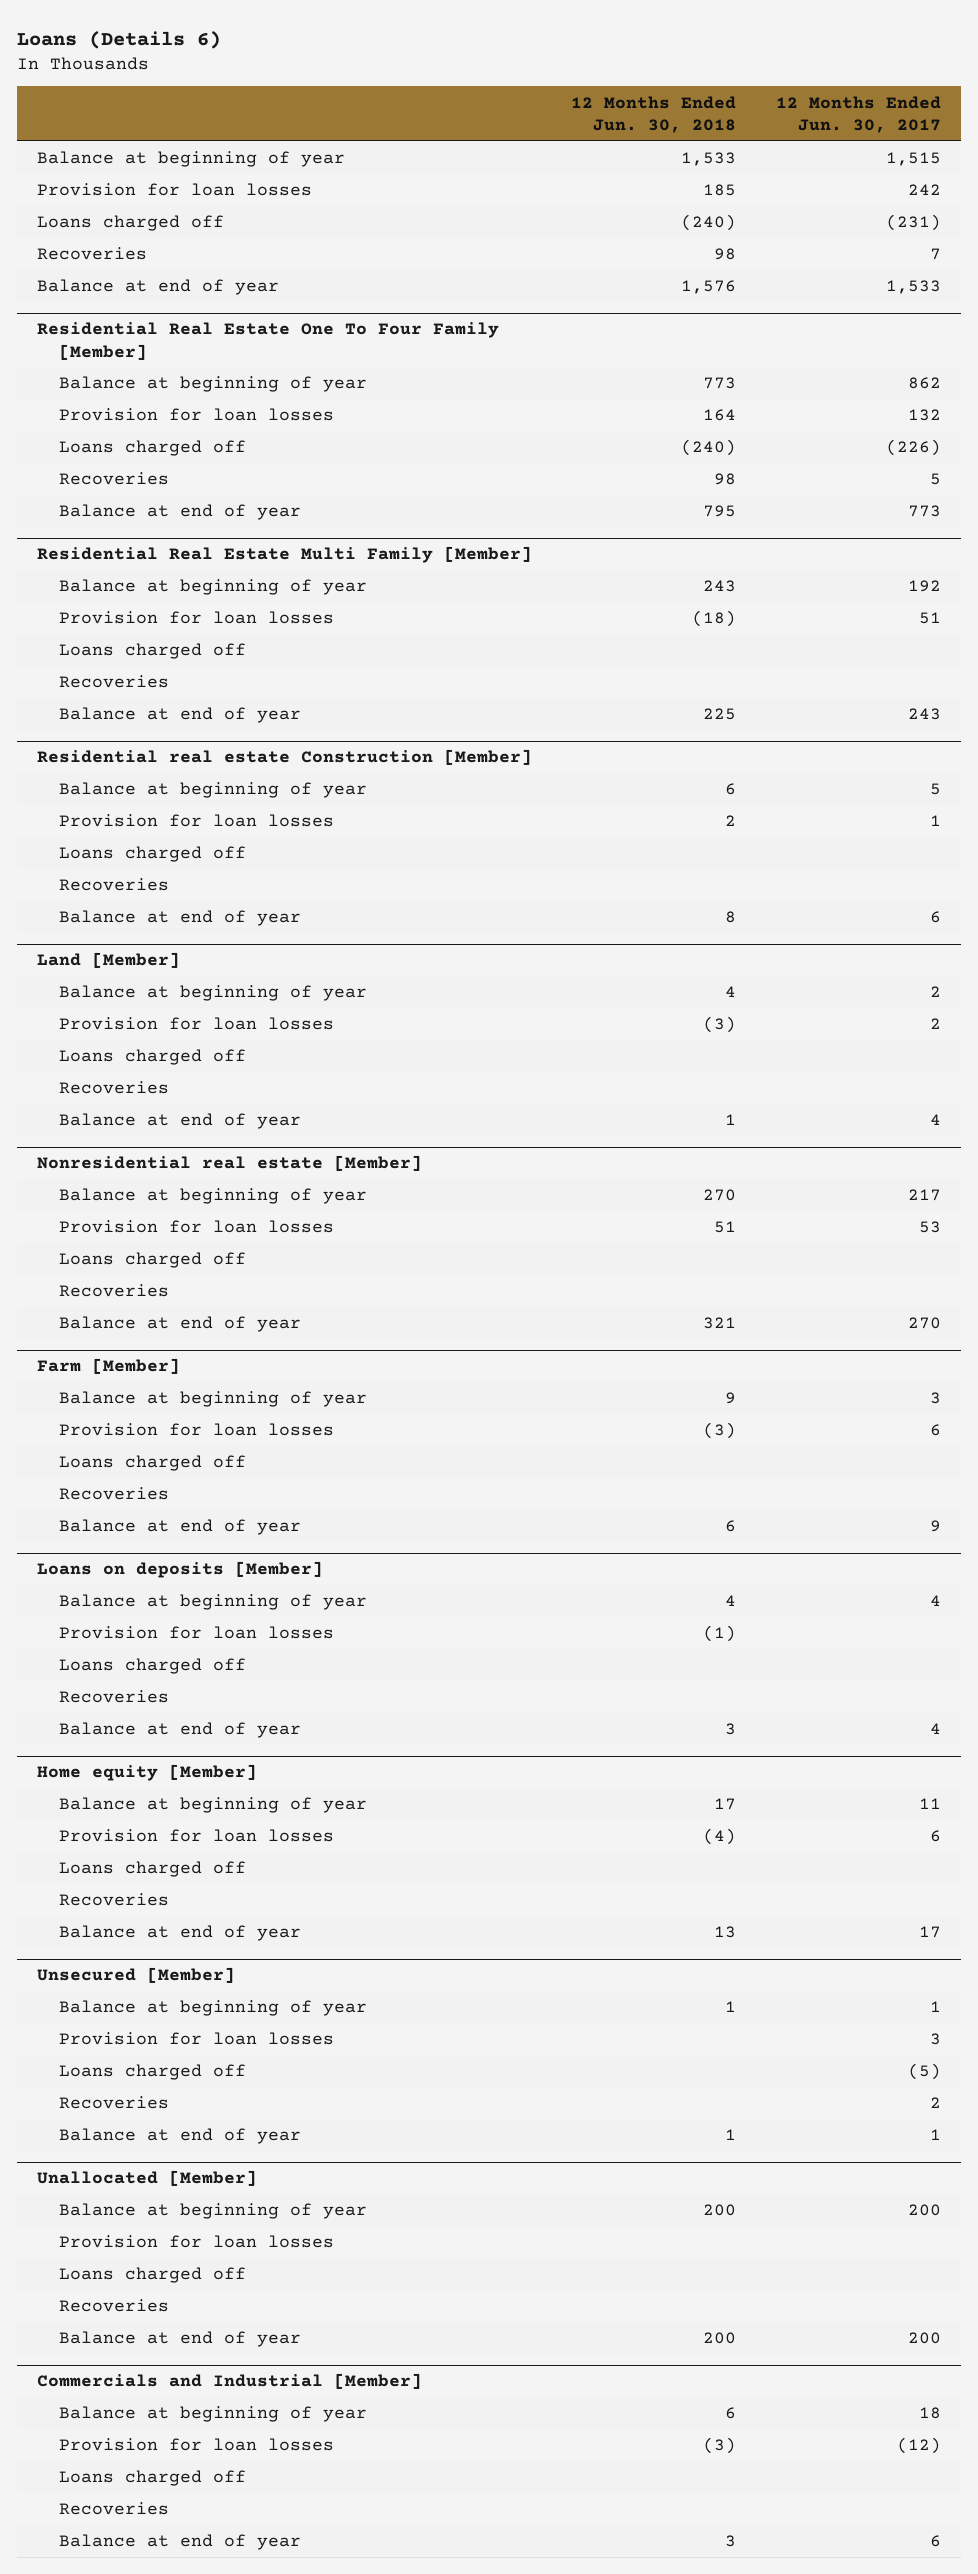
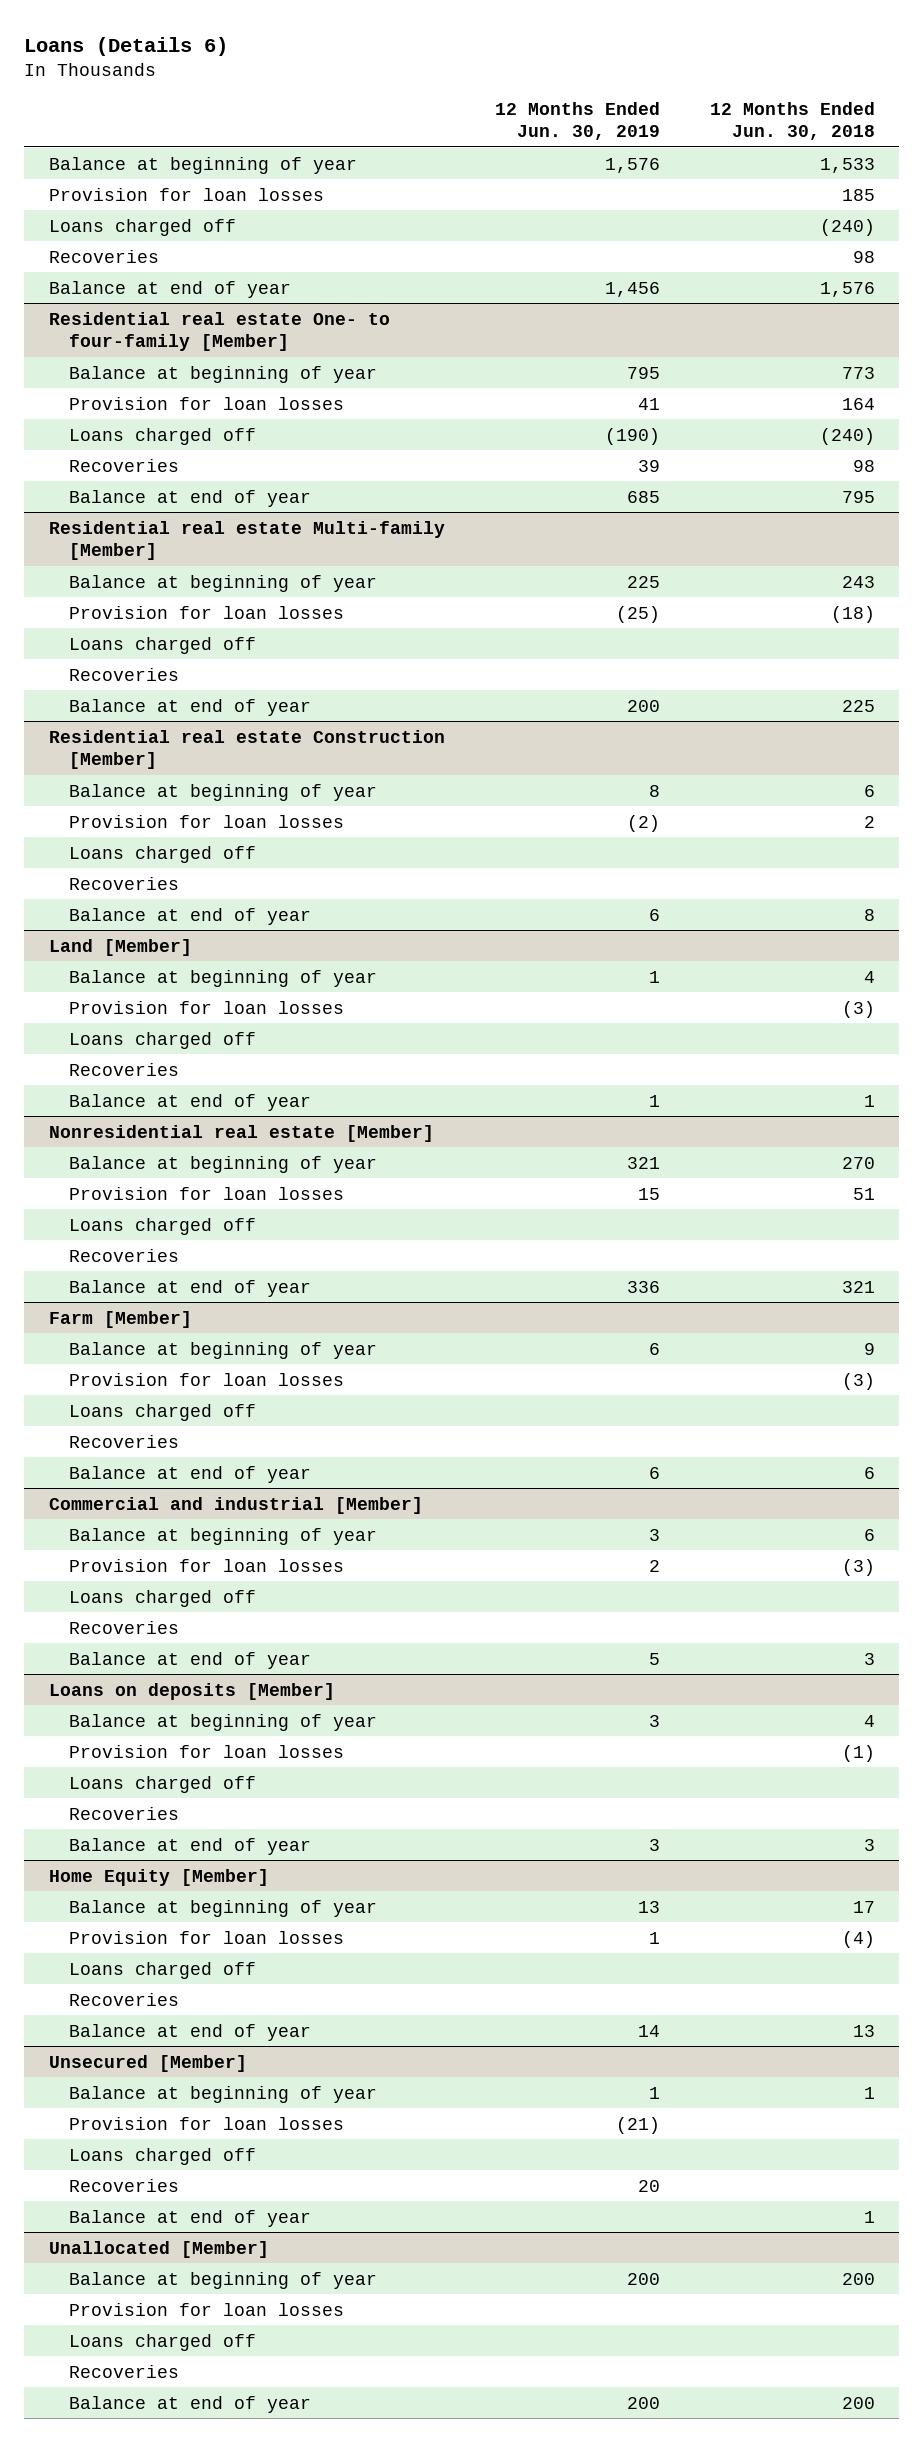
[776,95,942,133] 12 Months Ended Jun. 30, 2017 -> none
none -> [494,101,660,141] 12 Months Ended Jun. 30, 2019
[36,322,499,360] Residential Real Estate One To Four Family [Member] -> [48,311,390,351] Residential real estate One- to four-family [Member]
[36,546,532,564] Residential Real Estate Multi Family [Member] -> [48,520,445,560] Residential real estate Multi-family [Member]
none -> [48,1496,423,1514] Commercial and industrial [Member]
none -> [69,1527,378,1545] Balance at beginning of year
none -> [69,1558,345,1572] Provision for loan losses
none -> [69,1589,257,1607] Loans charged off
none -> [69,1620,180,1634] Recoveries
none -> [69,1651,312,1669] Balance at end of year
[36,1764,257,1782] Home equity [Member] -> [48,1868,269,1886] Home Equity [Member]
[36,2373,422,2390] Commercials and Industrial [Member] -> none
[58,2406,367,2423] Balance at beginning of year -> none
[58,2438,334,2452] Provision for loan losses -> none
[58,2470,246,2487] Loans charged off -> none
[58,2502,169,2516] Recoveries -> none
[58,2534,301,2551] Balance at end of year -> none

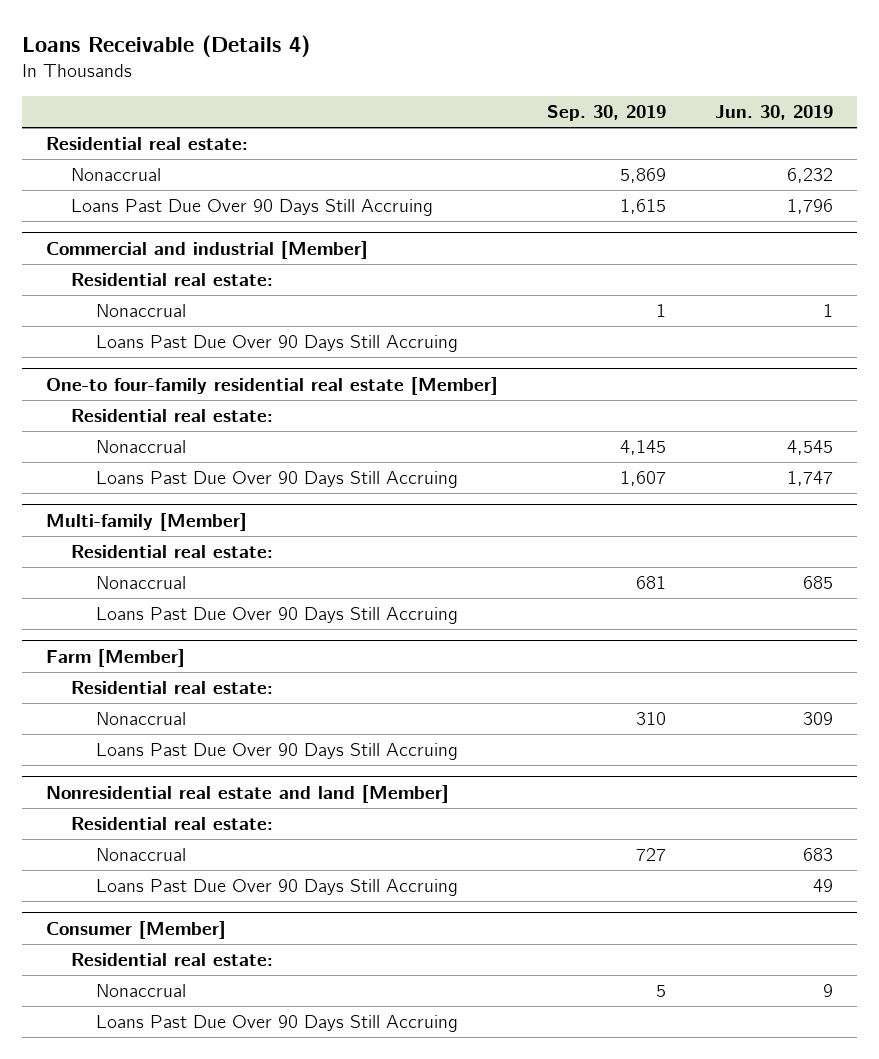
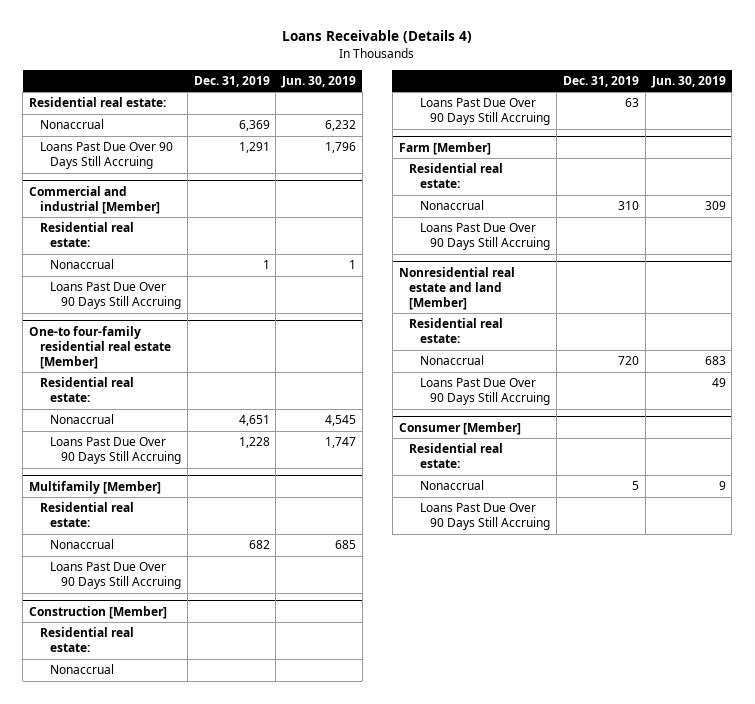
[547,105,667,122] Sep. 30, 2019 -> none
none -> [193,75,270,87] Dec. 31, 2019
[46,512,248,531] Multi-family [Member] -> [29,480,162,494] Multifamily [Member]
none -> [29,605,168,619] Construction [Member]
none -> [39,627,134,653] Residential real estate:
none -> [50,664,115,675] Nonaccrual
none -> [419,98,551,126] Loans Past Due Over 90 Days Still Accruing

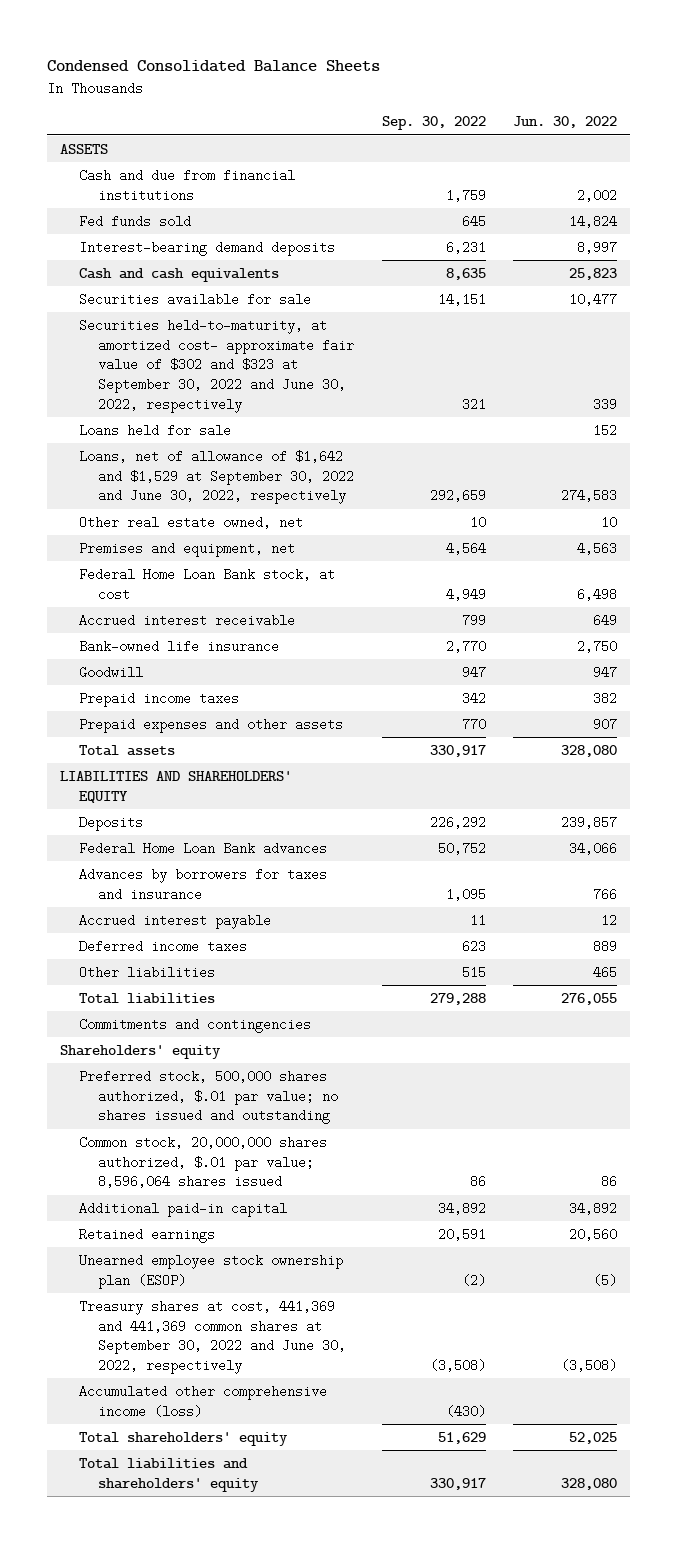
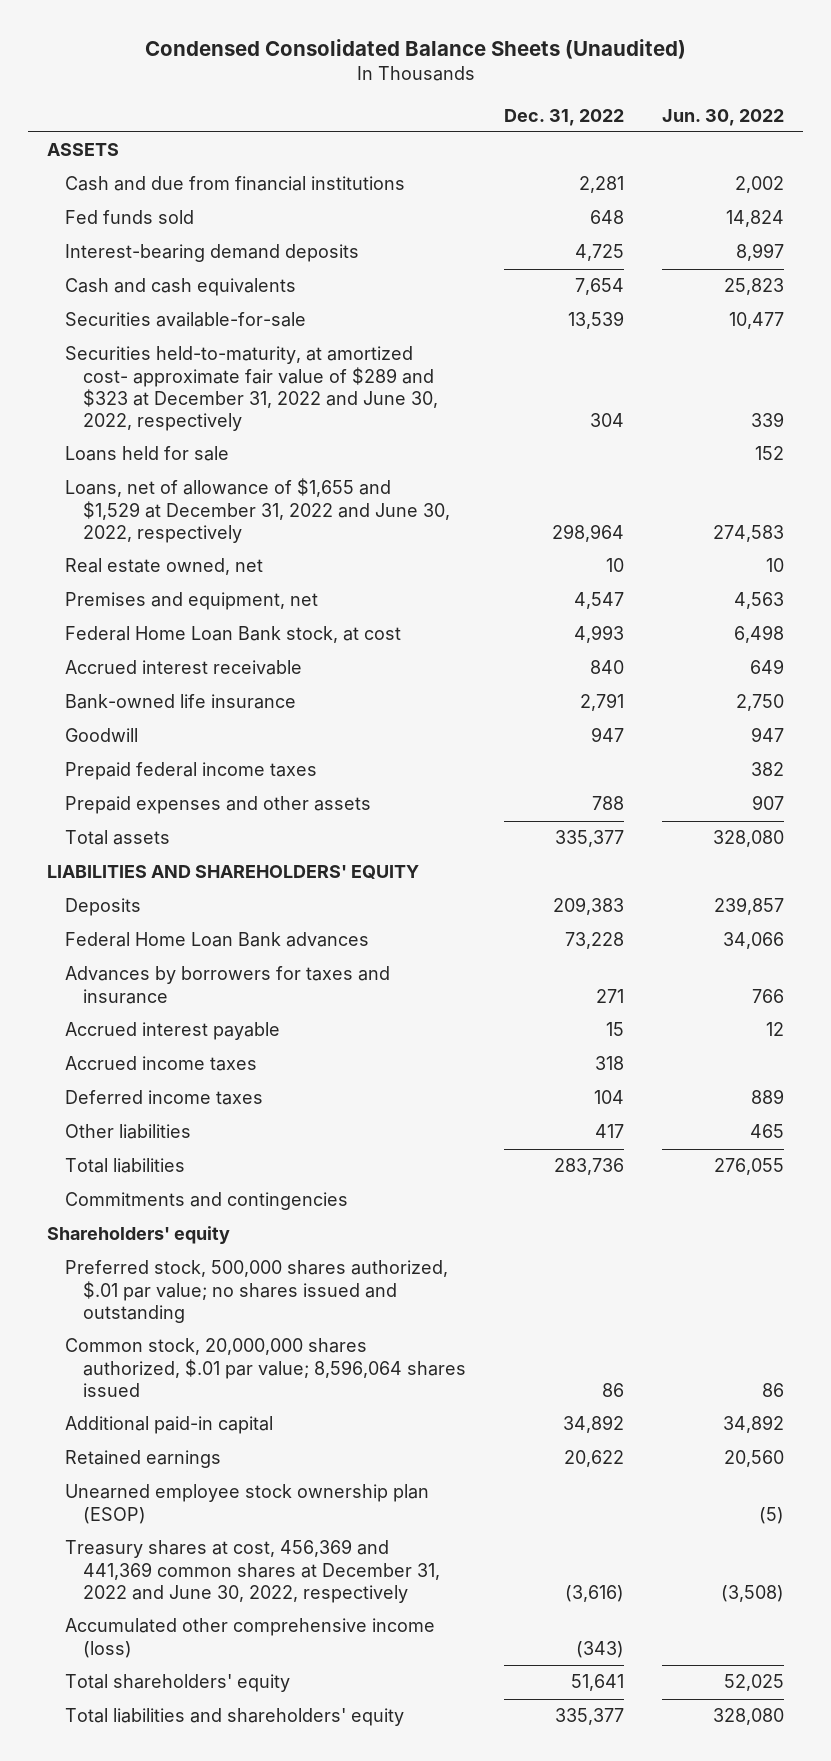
[46,60,380,73] Condensed Consolidated Balance Sheets -> [144,39,686,60] Condensed Consolidated Balance Sheets (Unaudited)
[381,116,486,131] Sep. 30, 2022 -> none
none -> [503,108,624,126] Dec. 31, 2022
[79,292,312,306] Securities available for sale -> [65,312,307,328] Securities available-for-sale
[79,318,355,413] Securities held-to-maturity, at amortized cost- approximate fair value of $302 and $323 at September 30, 2022 and June 30, 2022, respectively -> [65,346,438,431] Securities held-to-maturity, at amortized cost- approximate fair value of $289 and $323 at December 31, 2022 and June 30, 2022, respectively
[79,449,355,505] Loans, net of allowance of $1,642 and $1,529 at September 30, 2022 and June 30, 2022, respectively -> [65,478,450,543] Loans, net of allowance of $1,655 and $1,529 at December 31, 2022 and June 30, 2022, respectively
[79,515,304,529] Other real estate owned, net -> [65,558,264,576] Real estate owned, net
[79,691,240,707] Prepaid income taxes -> [65,762,318,781] Prepaid federal income taxes
none -> [65,1056,258,1072] Accrued income taxes
[79,1299,347,1374] Treasury shares at cost, 441,369 and 441,369 common shares at September 30, 2022 and June 30, 2022, respectively -> [65,1539,440,1603] Treasury shares at cost, 456,369 and 441,369 common shares at December 31, 2022 and June 30, 2022, respectively

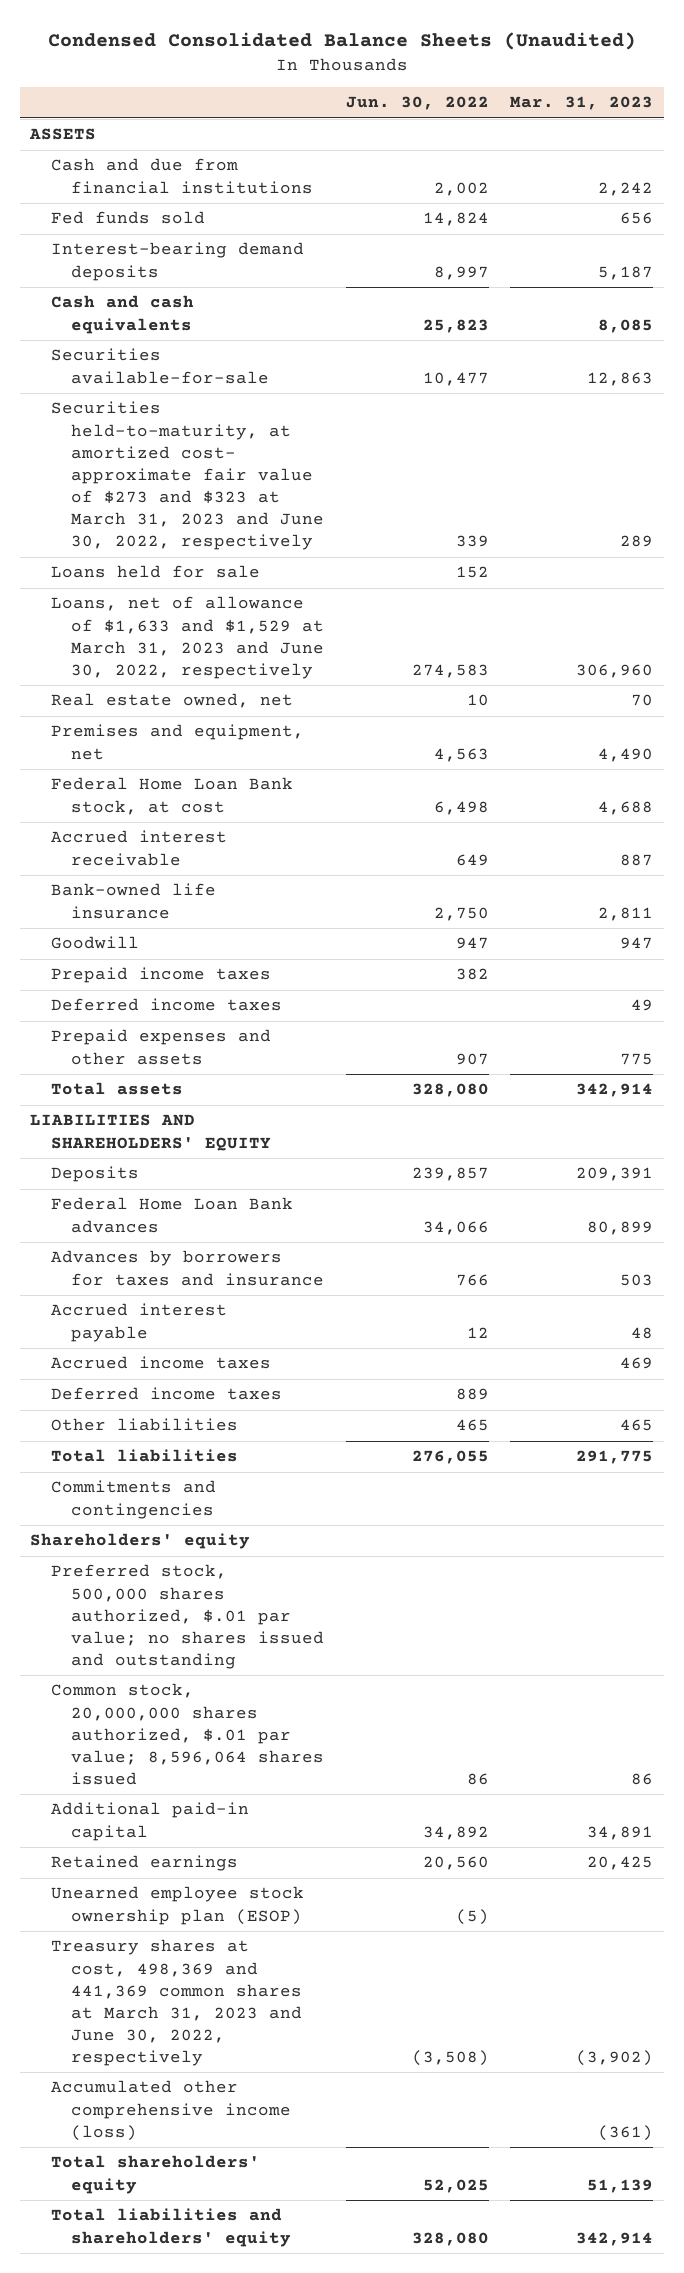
[503,108,624,126] Dec. 31, 2022 -> none
none -> [510,96,654,111] Mar. 31, 2023
[65,346,438,431] Securities held-to-maturity, at amortized cost- approximate fair value of $289 and $323 at December 31, 2022 and June 30, 2022, respectively -> [50,401,325,551] Securities held-to-maturity, at amortized cost- approximate fair value of $273 and $323 at March 31, 2023 and June 30, 2022, respectively
[65,478,450,543] Loans, net of allowance of $1,655 and $1,529 at December 31, 2022 and June 30, 2022, respectively -> [50,596,325,679] Loans, net of allowance of $1,633 and $1,529 at March 31, 2023 and June 30, 2022, respectively
[65,762,318,781] Prepaid federal income taxes -> [50,967,271,984] Prepaid income taxes
none -> [50,998,282,1012] Deferred income taxes
[65,1539,440,1603] Treasury shares at cost, 456,369 and 441,369 common shares at December 31, 2022 and June 30, 2022, respectively -> [50,1939,303,2067] Treasury shares at cost, 498,369 and 441,369 common shares at March 31, 2023 and June 30, 2022, respectively

